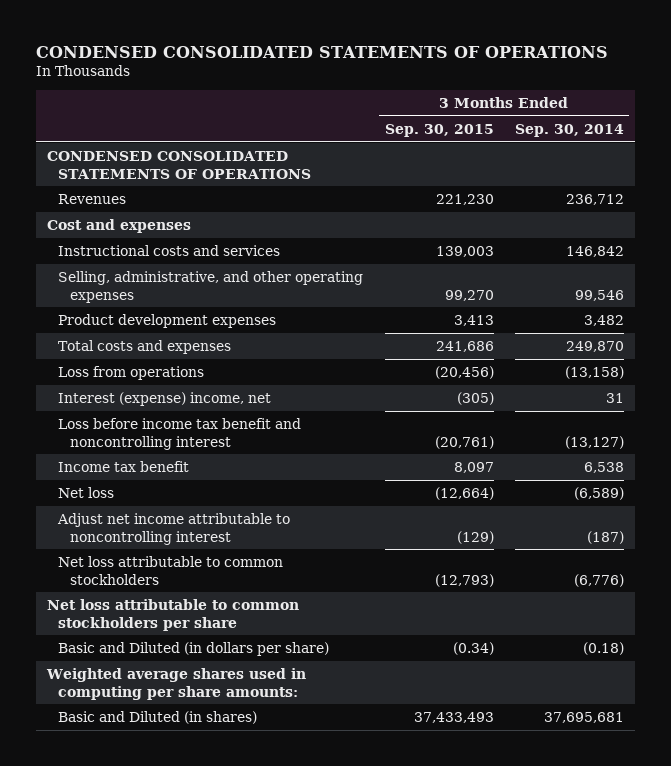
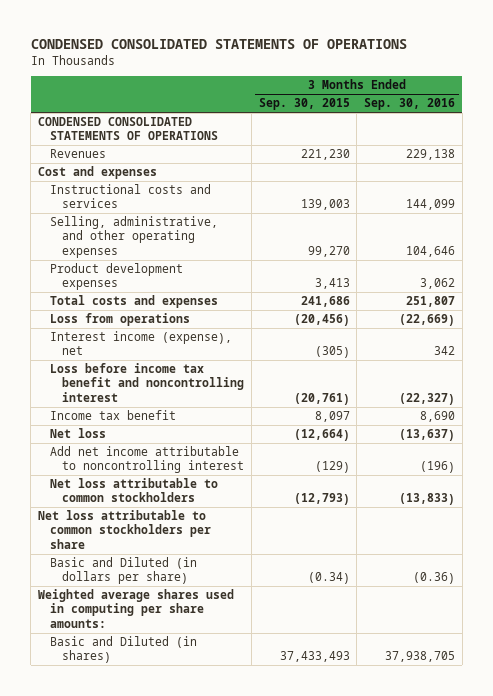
[515,124,625,138] Sep. 30, 2014 -> none
none -> [364,98,456,111] Sep. 30, 2016
[58,392,272,407] Interest (expense) income, net -> [50,331,233,356] Interest income (expense), net
[57,513,291,545] Adjust net income attributable to noncontrolling interest -> [50,446,245,474] Add net income attributable to noncontrolling interest

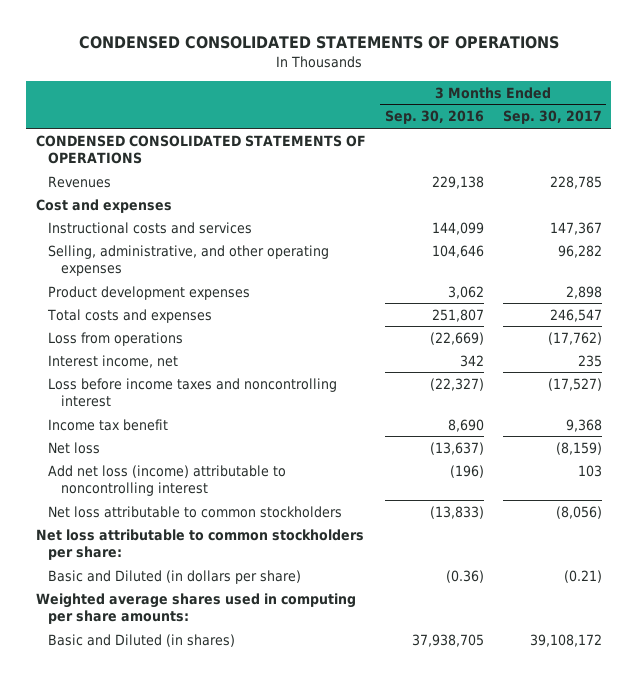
[258,98,350,111] Sep. 30, 2015 -> none
none -> [502,110,602,125] Sep. 30, 2017
[50,331,233,356] Interest income (expense), net -> [48,354,179,368] Interest income, net
[50,363,245,402] Loss before income tax benefit and noncontrolling interest -> [48,377,338,408] Loss before income taxes and noncontrolling interest
[50,446,245,474] Add net income attributable to noncontrolling interest -> [48,464,287,497] Add net loss (income) attributable to noncontrolling interest
[38,510,212,549] Net loss attributable to common stockholders per share -> [35,528,364,561] Net loss attributable to common stockholders per share:

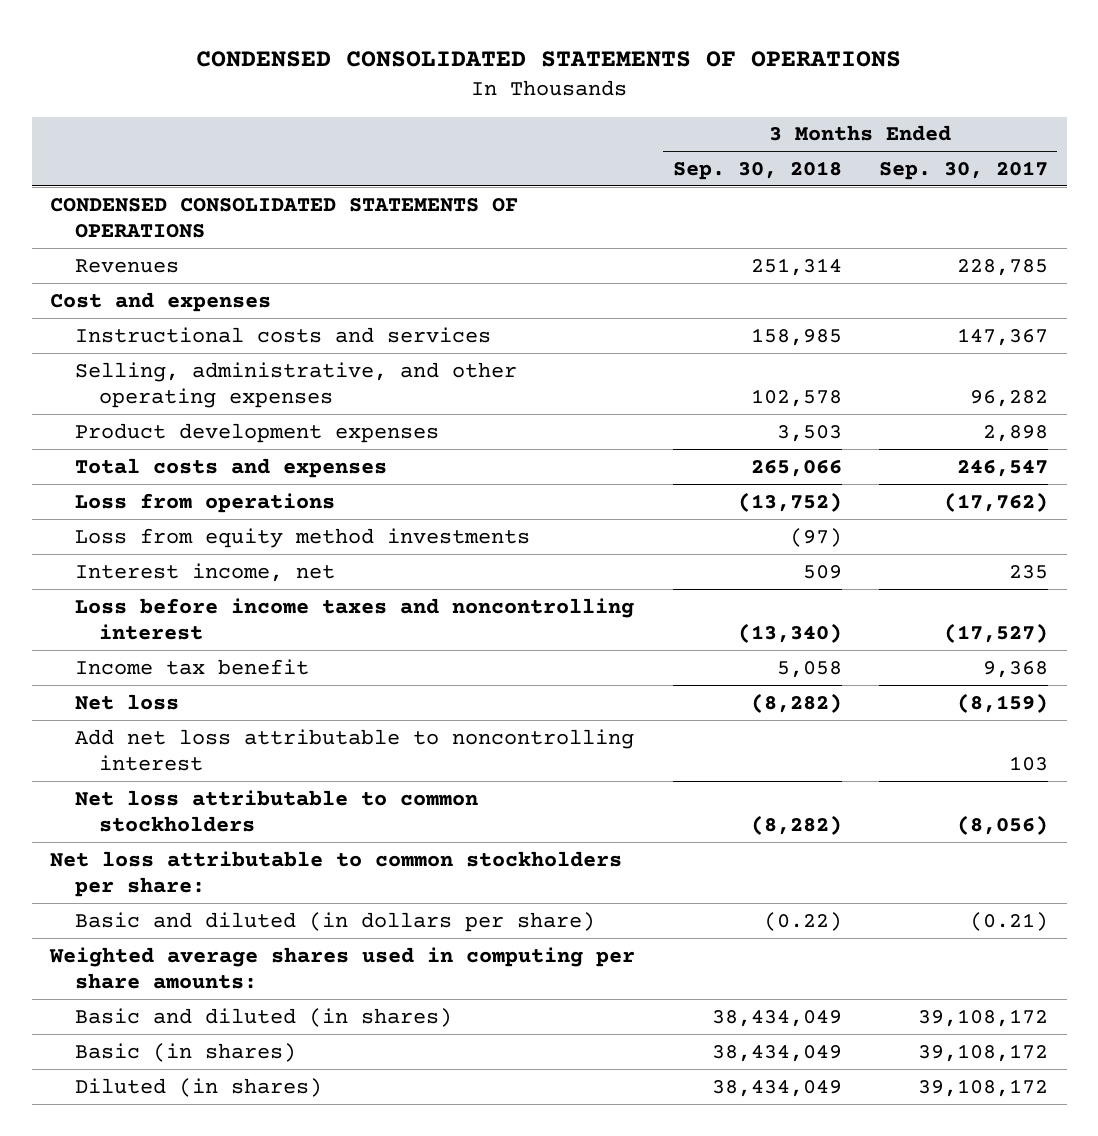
[384,110,484,125] Sep. 30, 2016 -> none
none -> [672,160,842,180] Sep. 30, 2018
none -> [74,527,530,548] Loss from equity method investments
[48,464,287,497] Add net loss (income) attributable to noncontrolling interest -> [74,728,634,772] Add net loss attributable to noncontrolling interest
[48,569,302,584] Basic and Diluted (in dollars per share) -> [74,911,595,932] Basic and diluted (in dollars per share)
[48,633,236,647] Basic and Diluted (in shares) -> [74,1007,452,1027] Basic and diluted (in shares)
none -> [74,1042,296,1062] Basic (in shares)
none -> [74,1077,322,1097] Diluted (in shares)

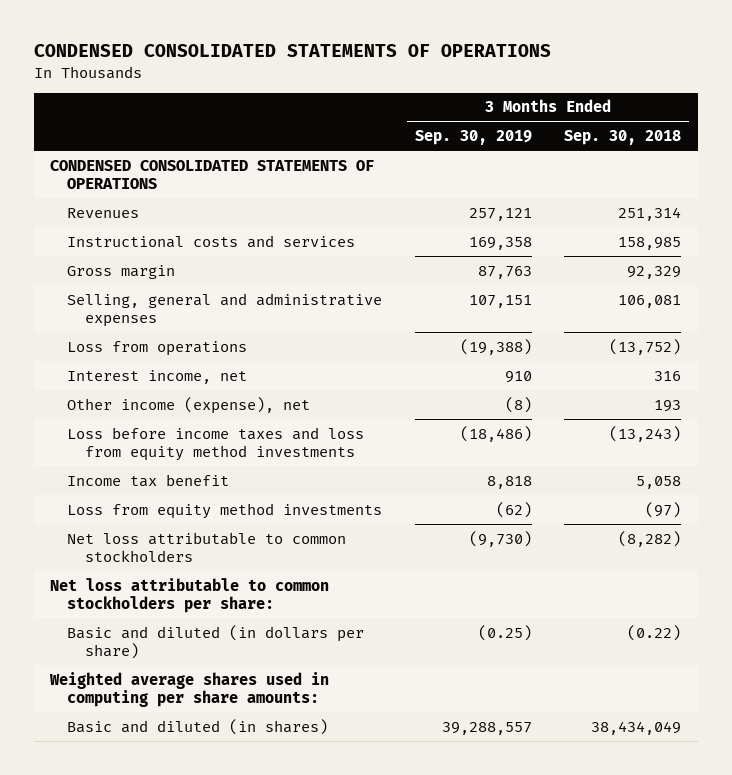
[878,160,1048,180] Sep. 30, 2017 -> none
none -> [414,130,532,146] Sep. 30, 2019
[50,291,272,312] Cost and expenses -> none
[74,422,439,443] Product development expenses -> none
[74,457,387,478] Total costs and expenses -> none
none -> [67,264,176,279] Gross margin
[74,361,517,409] Selling, administrative, and other operating expenses -> [67,292,383,327] Selling, general and administrative expenses
[750,389,842,408] 102,578 -> [618,294,682,308] 106,081
[802,564,842,579] 509 -> [654,370,682,381] 316
none -> [67,396,311,414] Other income (expense), net
[74,597,634,641] Loss before income taxes and noncontrolling interest -> [67,426,365,461] Loss before income taxes and loss from equity method investments
[737,623,842,644] (13,340) -> [609,425,682,442] (13,243)
[74,693,179,710] Net loss -> none
[74,728,634,772] Add net loss attributable to noncontrolling interest -> none
[74,527,530,548] Loss from equity method investments -> [67,502,383,519] Loss from equity method investments
[74,1042,296,1062] Basic (in shares) -> none
[74,1077,322,1097] Diluted (in shares) -> none

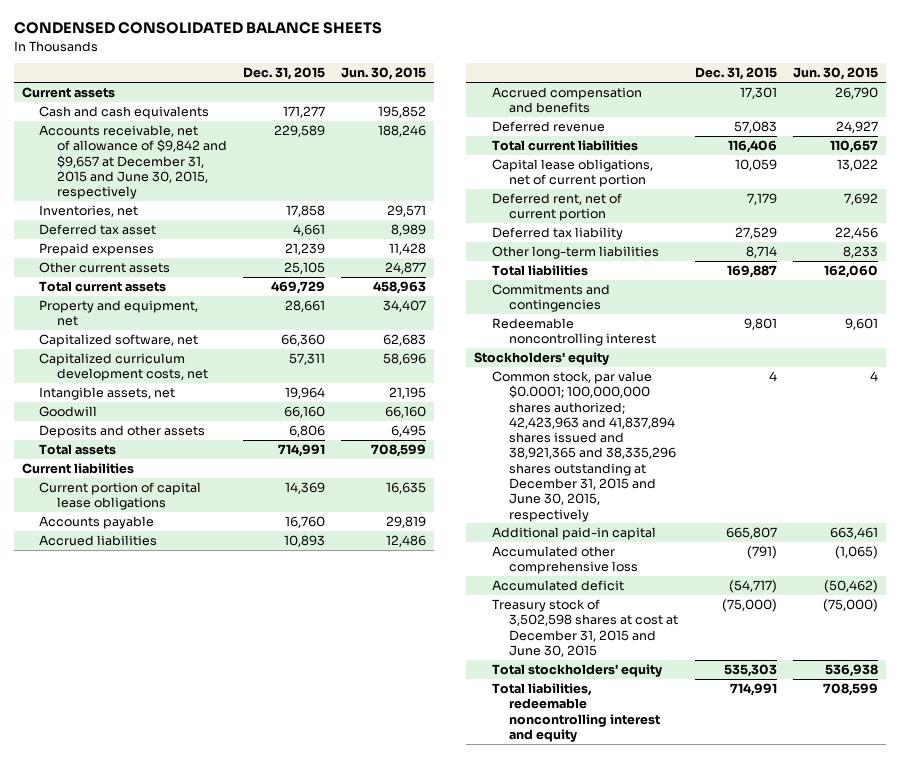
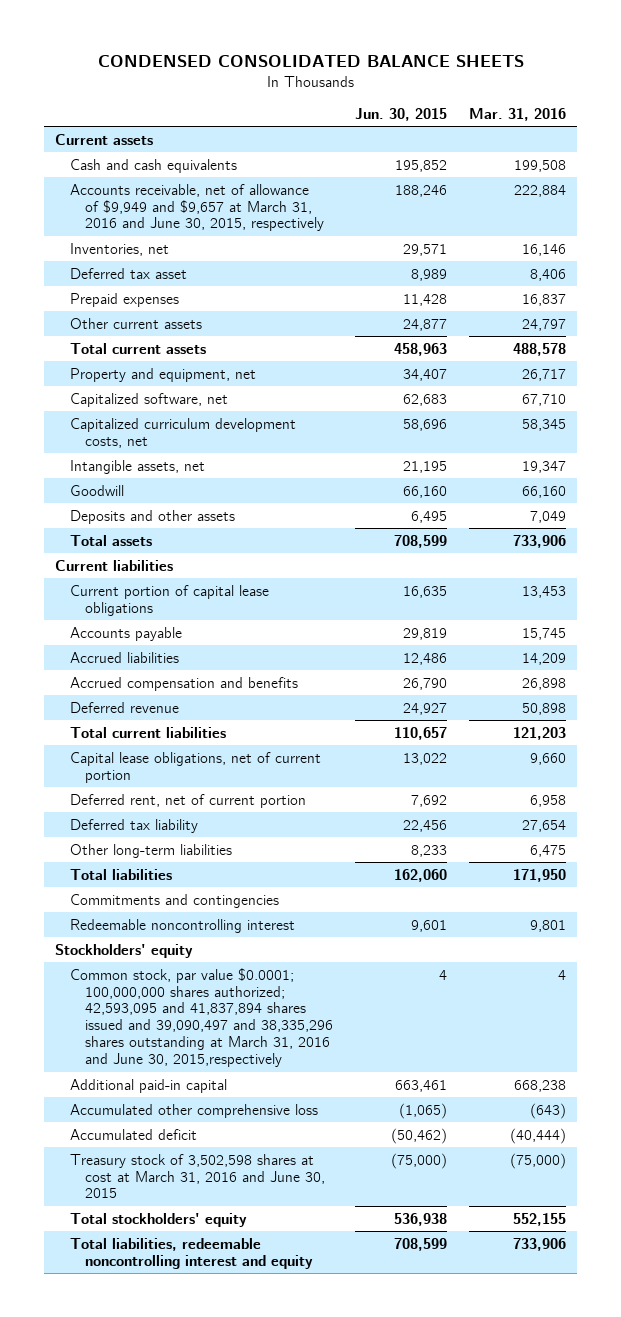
[243,67,326,81] Dec. 31, 2015 -> none
none -> [469,107,567,121] Mar. 31, 2016
[39,125,228,200] Accounts receivable, net of allowance of $9,842 and $9,657 at December 31, 2015 and June 30, 2015, respectively -> [70,183,325,232] Accounts receivable, net of allowance of $9,949 and $9,657 at March 31, 2016 and June 30, 2015, respectively
[491,371,677,522] Common stock, par value $0.0001; 100,000,000 shares authorized; 42,423,963 and 41,837,894 shares issued and 38,921,365 and 38,335,296 shares outstanding at December 31, 2015 and June 30, 2015, respectively -> [70,967,334,1068] Common stock, par value $0.0001; 100,000,000 shares authorized; 42,593,095 and 41,837,894 shares issued and 39,090,497 and 38,335,296 shares outstanding at March 31, 2016 and June 30, 2015,respectively
[491,599,679,657] Treasury stock of 3,502,598 shares at cost at December 31, 2015 and June 30, 2015 -> [70,1153,326,1199] Treasury stock of 3,502,598 shares at cost at March 31, 2016 and June 30, 2015

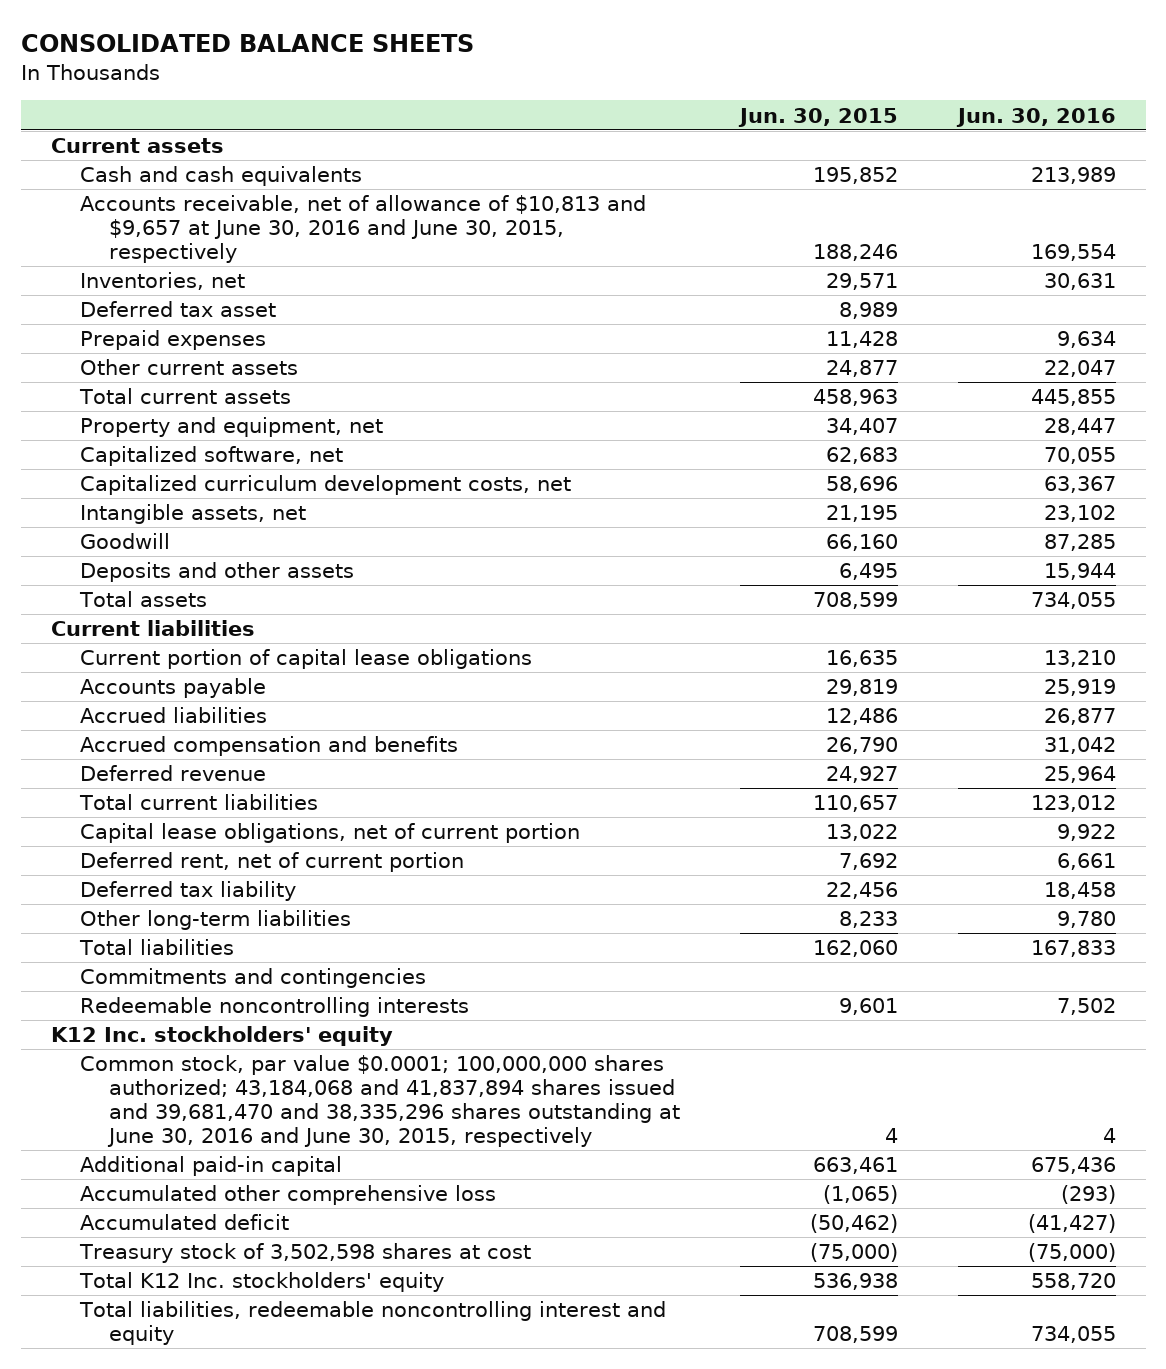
[97,54,524,67] CONDENSED CONSOLIDATED BALANCE SHEETS -> [20,34,474,53] CONSOLIDATED BALANCE SHEETS
[469,107,567,121] Mar. 31, 2016 -> none
none -> [955,107,1116,127] Jun. 30, 2016
[70,183,325,232] Accounts receivable, net of allowance of $9,949 and $9,657 at March 31, 2016 and June 30, 2015, respectively -> [79,195,646,263] Accounts receivable, net of allowance of $10,813 and $9,657 at June 30, 2016 and June 30, 2015, respectively
[70,918,296,933] Redeemable noncontrolling interest -> [79,997,469,1018] Redeemable noncontrolling interests
[55,943,194,958] Stockholders' equity -> [50,1026,393,1047] K12 Inc. stockholders' equity
[70,967,334,1068] Common stock, par value $0.0001; 100,000,000 shares authorized; 42,593,095 and 41,837,894 shares issued and 39,090,497 and 38,335,296 shares outstanding at March 31, 2016 and June 30, 2015,respectively -> [79,1055,680,1147] Common stock, par value $0.0001; 100,000,000 shares authorized; 43,184,068 and 41,837,894 shares issued and 39,681,470 and 38,335,296 shares outstanding at June 30, 2016 and June 30, 2015, respectively
[70,1153,326,1199] Treasury stock of 3,502,598 shares at cost at March 31, 2016 and June 30, 2015 -> [78,1243,531,1264] Treasury stock of 3,502,598 shares at cost
[70,1212,248,1227] Total stockholders' equity -> [78,1272,444,1293] Total K12 Inc. stockholders' equity

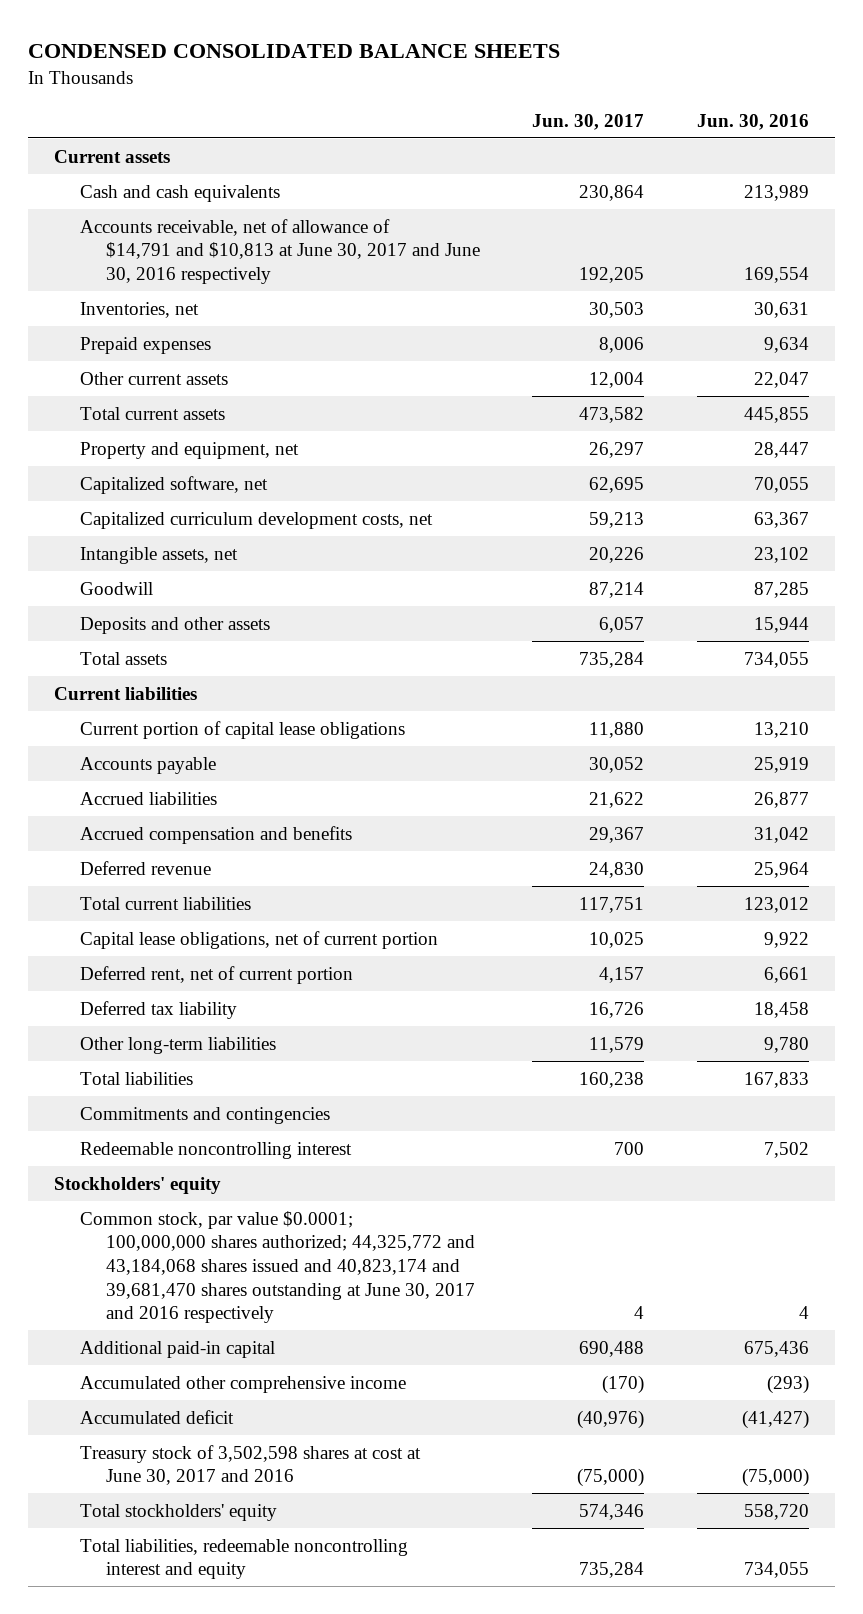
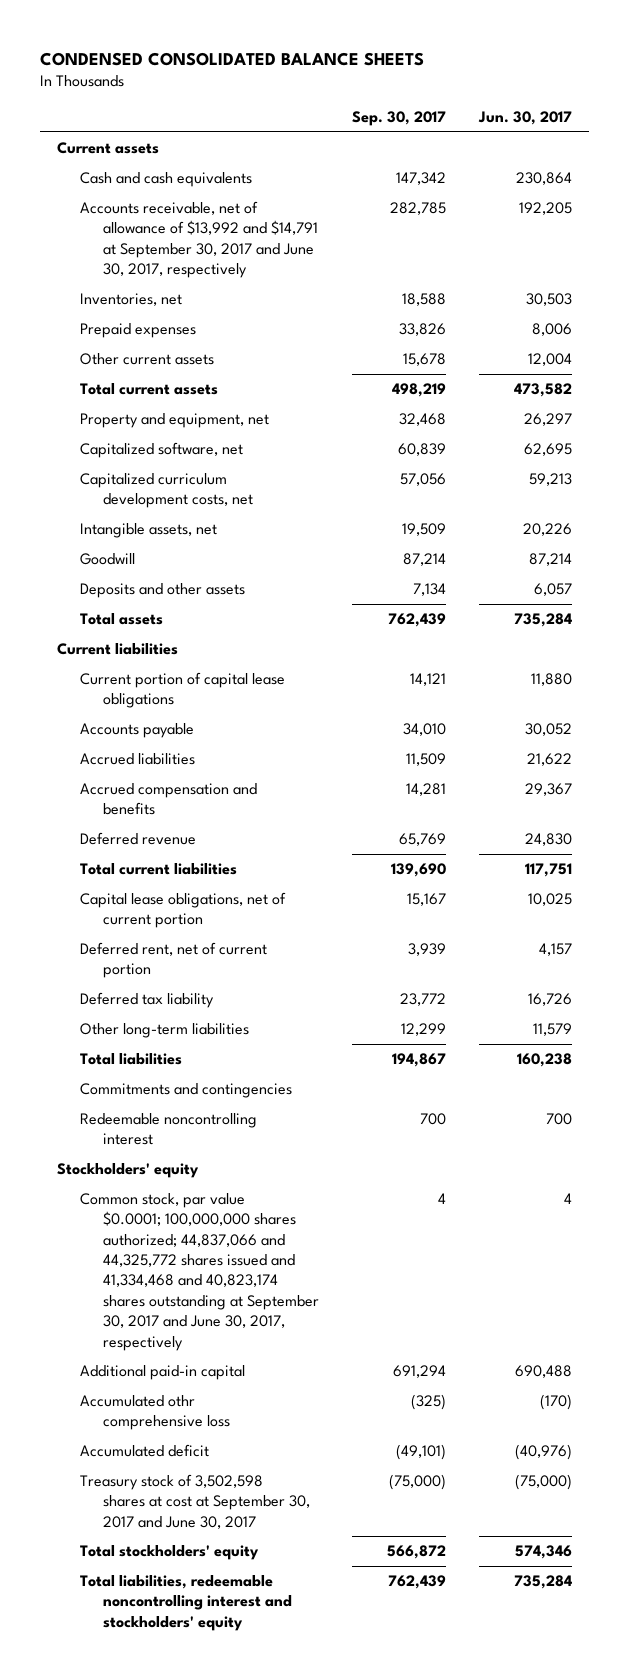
[696,113,809,130] Jun. 30, 2016 -> none
none -> [352,110,447,126] Sep. 30, 2017
[80,218,481,284] Accounts receivable, net of allowance of $14,791 and $10,813 at June 30, 2017 and June 30, 2016 respectively -> [80,201,319,279] Accounts receivable, net of allowance of $13,992 and $14,791 at September 30, 2017 and June 30, 2017, respectively
[80,1210,476,1324] Common stock, par value $0.0001; 100,000,000 shares authorized; 44,325,772 and 43,184,068 shares issued and 40,823,174 and 39,681,470 shares outstanding at June 30, 2017 and 2016 respectively -> [80,1193,320,1351] Common stock, par value $0.0001; 100,000,000 shares authorized; 44,837,066 and 44,325,772 shares issued and 41,334,468 and 40,823,174 shares outstanding at September 30, 2017 and June 30, 2017, respectively
[80,1375,407,1393] Accumulated other comprehensive income -> [80,1395,231,1431] Accumulated othr comprehensive loss
[80,1444,422,1486] Treasury stock of 3,502,598 shares at cost at June 30, 2017 and 2016 -> [80,1474,311,1529] Treasury stock of 3,502,598 shares at cost at September 30, 2017 and June 30, 2017
[80,1538,409,1580] Total liabilities, redeemable noncontrolling interest and equity -> [80,1575,293,1631] Total liabilities, redeemable noncontrolling interest and stockholders' equity

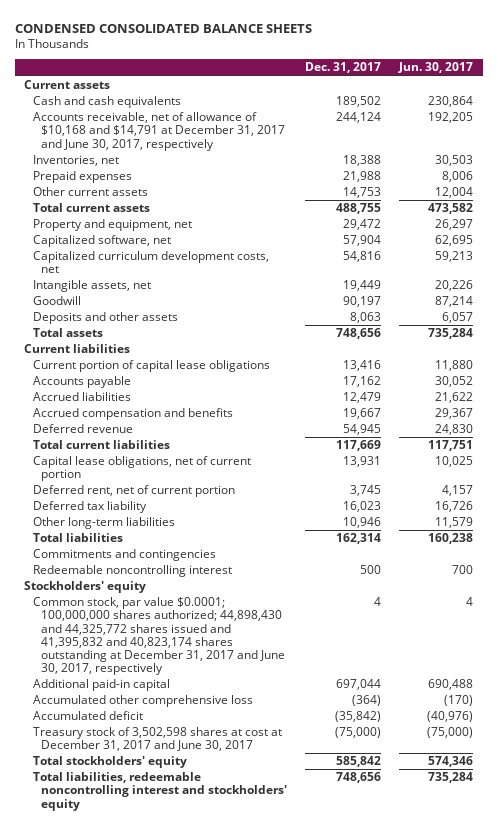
[352,110,447,126] Sep. 30, 2017 -> none
none -> [305,62,382,74] Dec. 31, 2017
[80,201,319,279] Accounts receivable, net of allowance of $13,992 and $14,791 at September 30, 2017 and June 30, 2017, respectively -> [32,112,286,151] Accounts receivable, net of allowance of $10,168 and $14,791 at December 31, 2017 and June 30, 2017, respectively
[80,1193,320,1351] Common stock, par value $0.0001; 100,000,000 shares authorized; 44,837,066 and 44,325,772 shares issued and 41,334,468 and 40,823,174 shares outstanding at September 30, 2017 and June 30, 2017, respectively -> [32,597,286,676] Common stock, par value $0.0001; 100,000,000 shares authorized; 44,898,430 and 44,325,772 shares issued and 41,395,832 and 40,823,174 shares outstanding at December 31, 2017 and June 30, 2017, respectively
[80,1395,231,1431] Accumulated othr comprehensive loss -> [32,695,253,708] Accumulated other comprehensive loss
[80,1474,311,1529] Treasury stock of 3,502,598 shares at cost at September 30, 2017 and June 30, 2017 -> [32,727,282,752] Treasury stock of 3,502,598 shares at cost at December 31, 2017 and June 30, 2017

